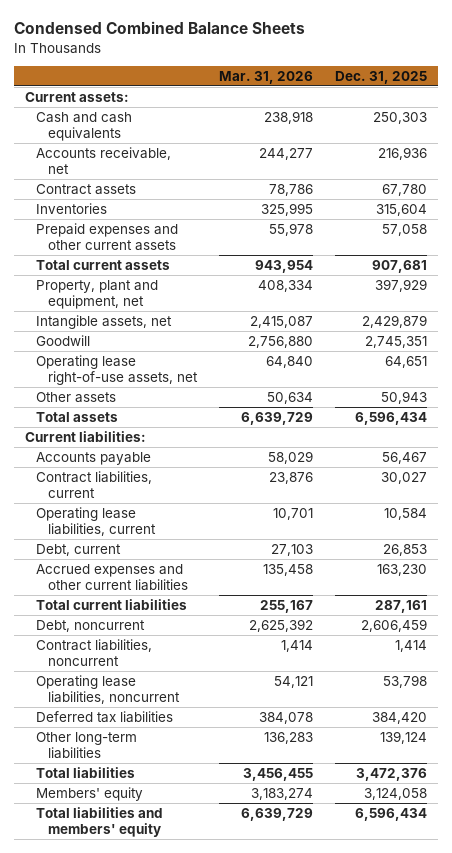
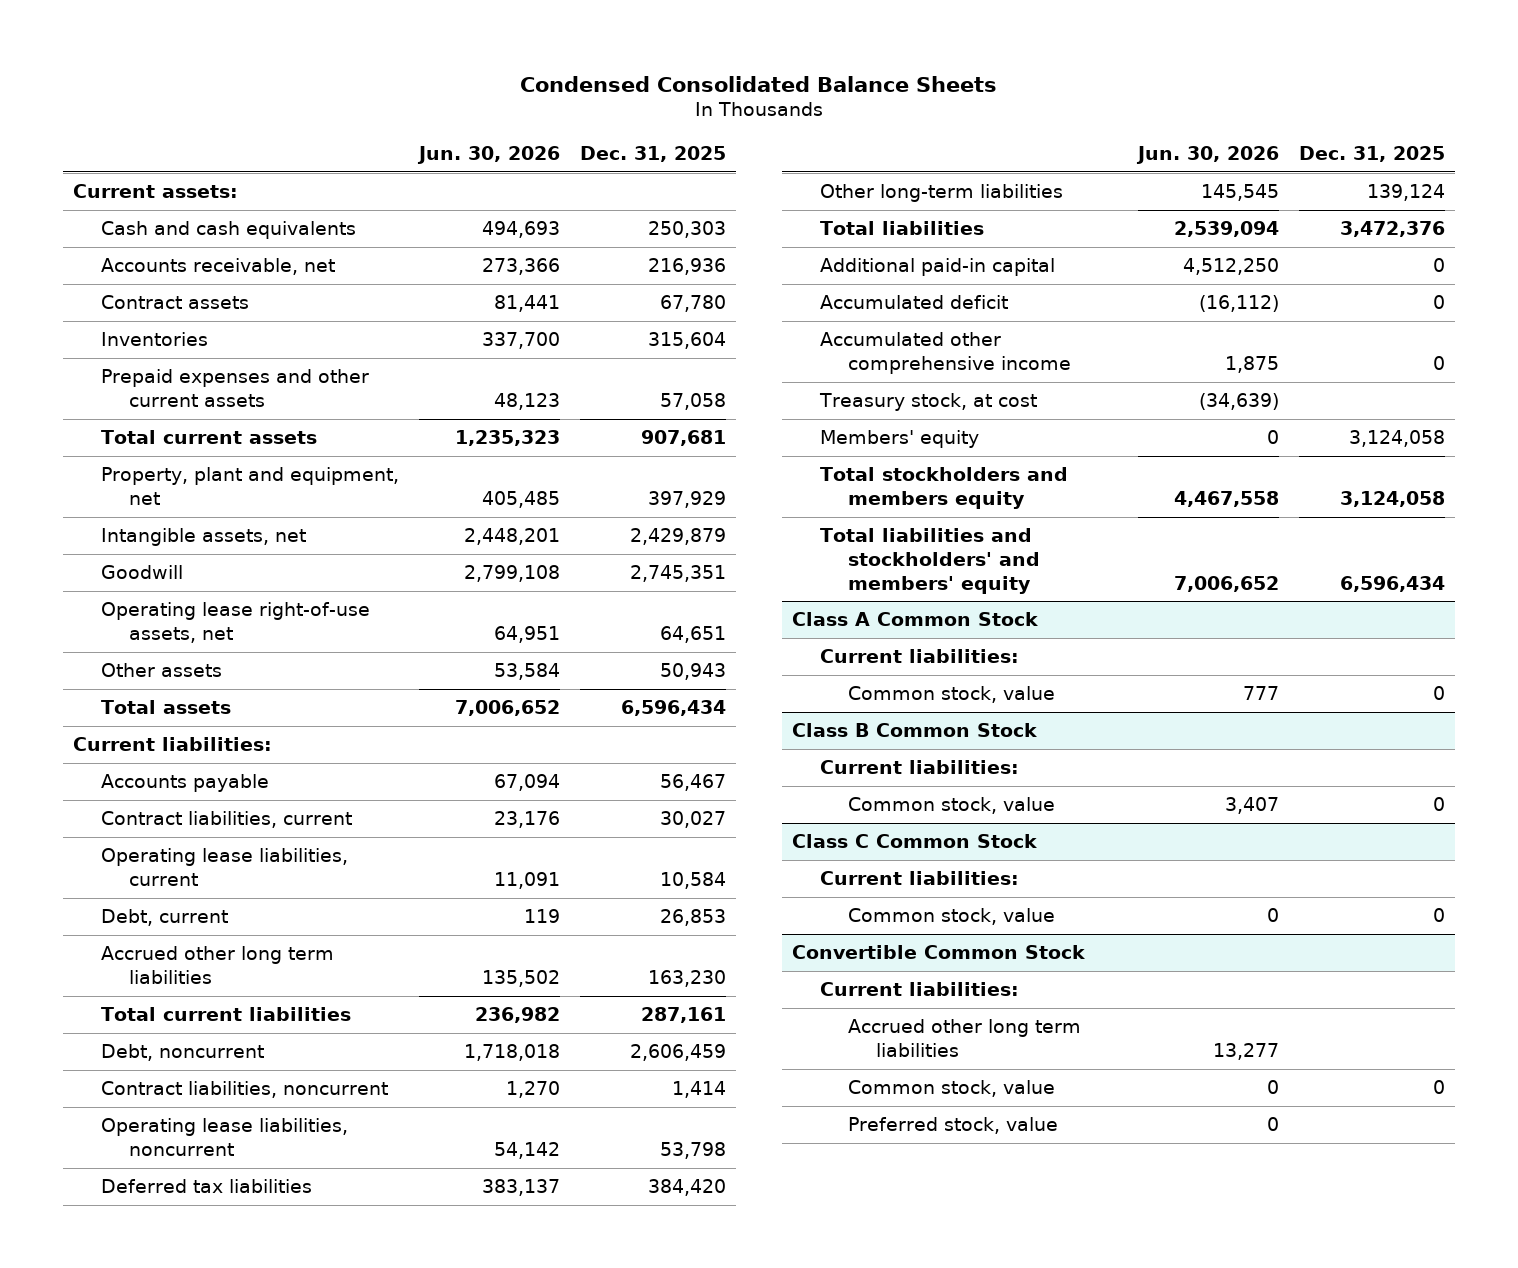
[13,21,305,35] Condensed Combined Balance Sheets -> [519,75,997,92] Condensed Consolidated Balance Sheets
[218,70,313,84] Mar. 31, 2026 -> none
none -> [416,146,560,165] Jun. 30, 2026
[36,563,188,592] Accrued expenses and other current liabilities -> [100,946,334,984] Accrued other long term liabilities
none -> [819,258,1055,277] Additional paid-in capital
none -> [819,295,1008,310] Accumulated deficit
none -> [819,332,1071,374] Accumulated other comprehensive income
none -> [818,393,1037,412] Treasury stock, at cost
none -> [819,467,1068,509] Total stockholders and members equity
[36,806,164,838] Total liabilities and members' equity -> [819,528,1040,594] Total liabilities and stockholders' and members' equity
none -> [791,612,1038,627] Class A Common Stock
none -> [819,649,1019,664] Current liabilities:
none -> [847,686,1055,704] Common stock, value
none -> [791,723,1037,738] Class B Common Stock
none -> [819,760,1019,775] Current liabilities:
none -> [847,797,1055,815] Common stock, value
none -> [791,834,1037,849] Class C Common Stock
none -> [819,871,1019,886] Current liabilities:
none -> [847,908,1055,926] Common stock, value
none -> [791,945,1085,960] Convertible Common Stock
none -> [819,982,1019,997] Current liabilities:
none -> [847,1019,1081,1057] Accrued other long term liabilities
none -> [847,1080,1055,1098] Common stock, value
none -> [847,1117,1058,1135] Preferred stock, value

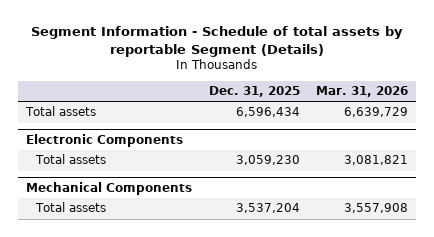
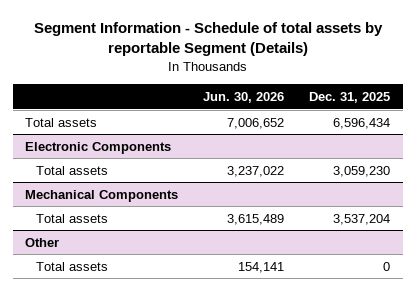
[315,86,408,98] Mar. 31, 2026 -> none
none -> [203,91,285,103] Jun. 30, 2026
none -> [25,237,60,247] Other
none -> [35,261,108,271] Total assets

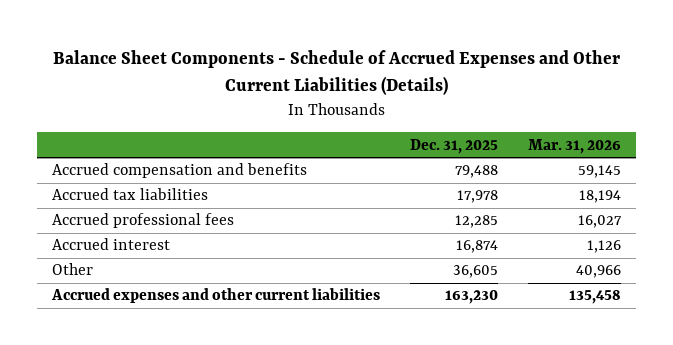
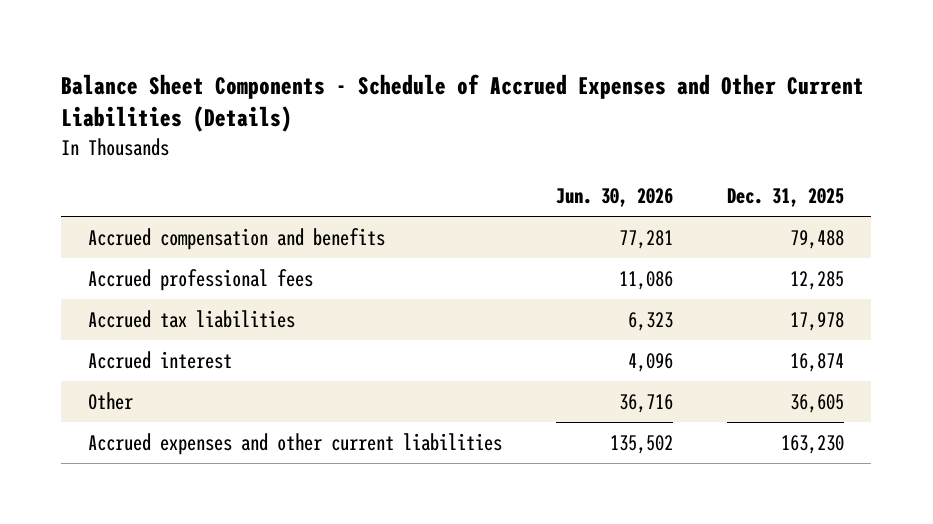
[527,138,621,154] Mar. 31, 2026 -> none
none -> [556,188,674,208] Jun. 30, 2026
[52,188,209,201] Accrued tax liabilities -> [88,309,296,328] Accrued tax liabilities

